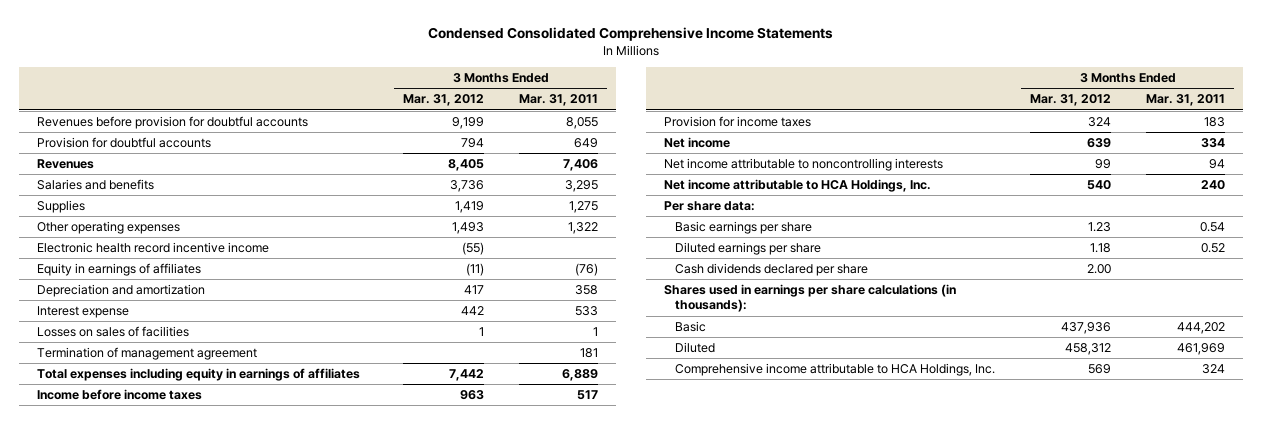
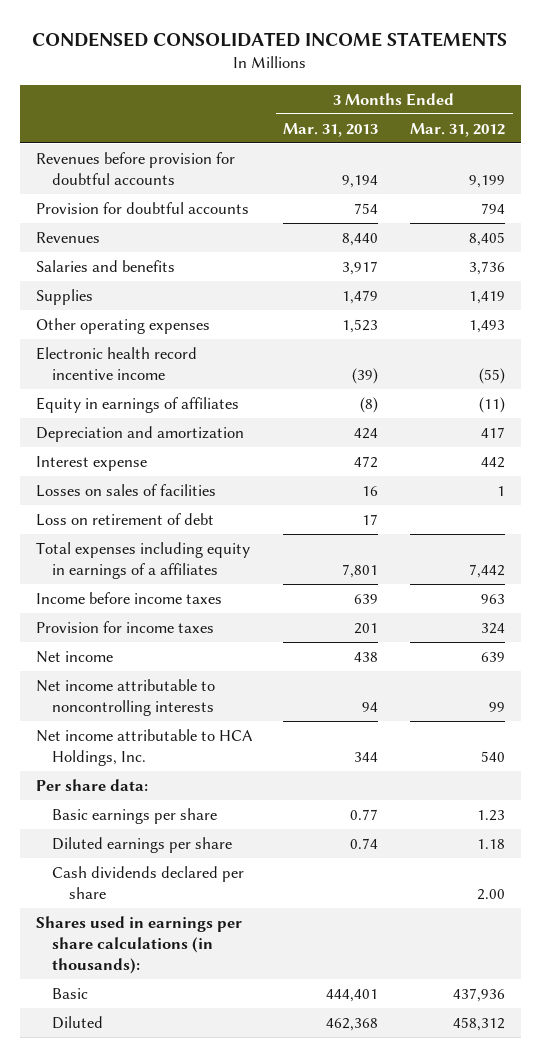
[428,27,834,42] Condensed Consolidated Comprehensive Income Statements -> [32,31,508,47] CONDENSED CONSOLIDATED INCOME STATEMENTS
[519,94,599,107] Mar. 31, 2011 -> none
none -> [283,122,379,137] Mar. 31, 2013
[36,346,257,360] Termination of management agreement -> none
none -> [35,512,214,526] Loss on retirement of debt
[36,367,360,381] Total expenses including equity in earnings of affiliates -> [35,541,250,579] Total expenses including equity in earnings of a affiliates
[675,362,996,376] Comprehensive income attributable to HCA Holdings, Inc. -> none

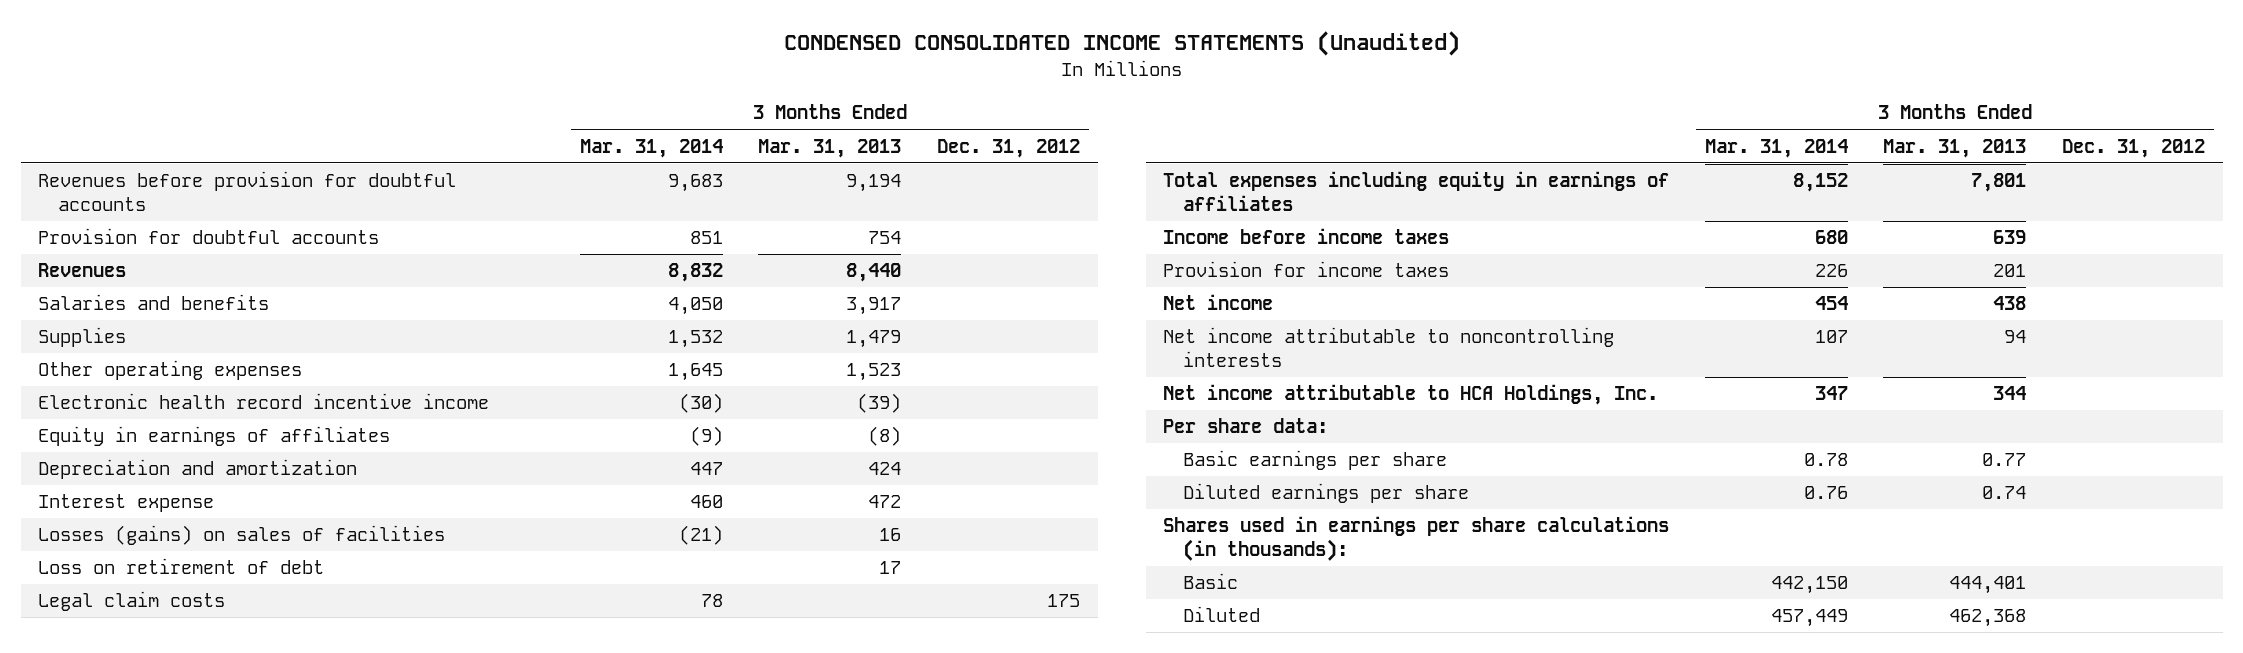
[32,31,508,47] CONDENSED CONSOLIDATED INCOME STATEMENTS -> [783,31,1460,57] CONDENSED CONSOLIDATED INCOME STATEMENTS (Unaudited)
[410,122,506,137] Mar. 31, 2012 -> none
none -> [579,138,723,158] Mar. 31, 2014
none -> [936,138,1080,158] Dec. 31, 2012
[35,483,216,497] Losses on sales of facilities -> [38,525,446,546] Losses (gains) on sales of facilities
none -> [38,591,226,612] Legal claim costs
[35,541,250,579] Total expenses including equity in earnings of a affiliates -> [1163,171,1670,211] Total expenses including equity in earnings of affiliates
[52,865,245,899] Cash dividends declared per share -> none

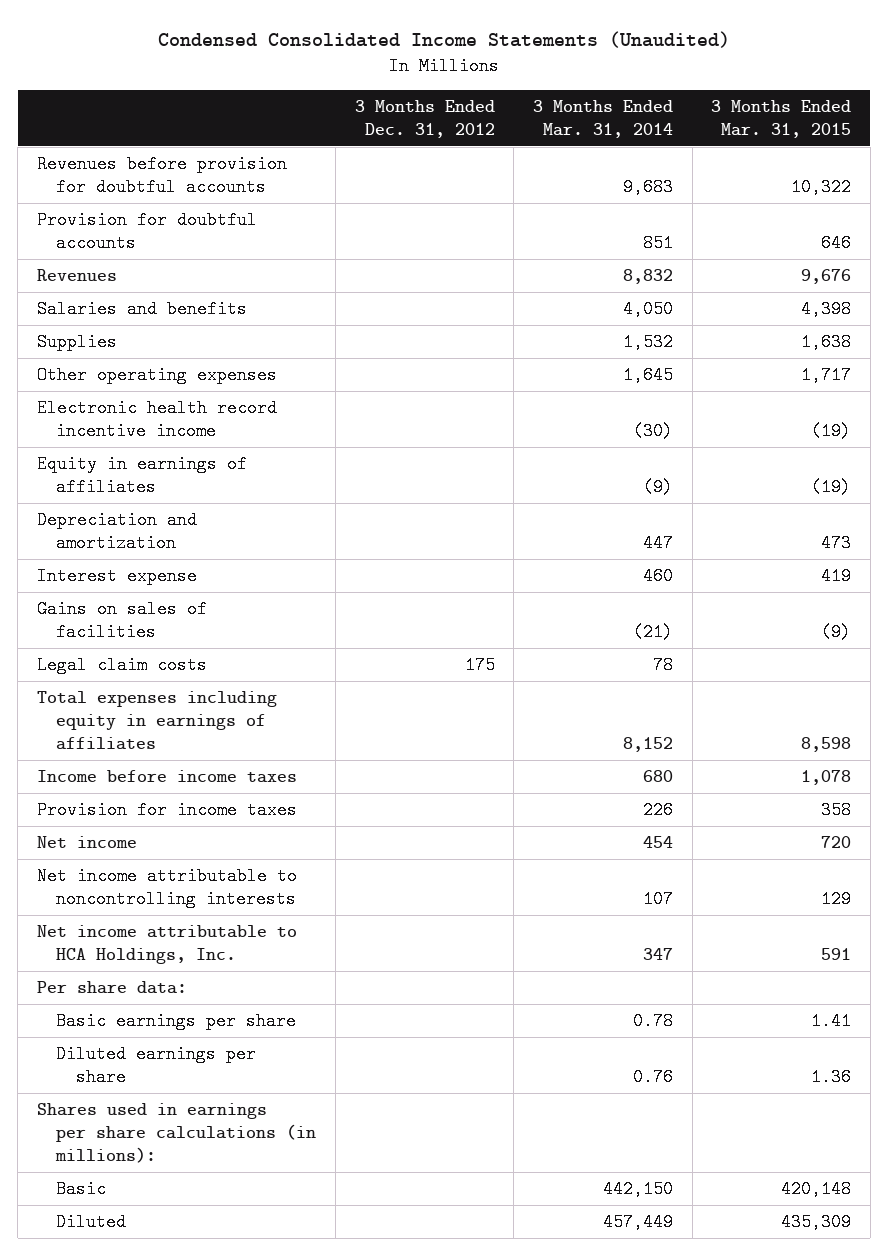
[783,31,1460,57] CONDENSED CONSOLIDATED INCOME STATEMENTS (Unaudited) -> [158,31,731,49] Condensed Consolidated Income Statements (Unaudited)
[758,138,902,158] Mar. 31, 2013 -> none
none -> [711,99,852,138] 3 Months Ended Mar. 31, 2015
[38,558,325,575] Loss on retirement of debt -> none
[38,525,446,546] Losses (gains) on sales of facilities -> [37,600,208,642] Gains on sales of facilities
[1163,516,1670,561] Shares used in earnings per share calculations (in thousands): -> [37,1103,317,1164] Shares used in earnings per share calculations (in millions):

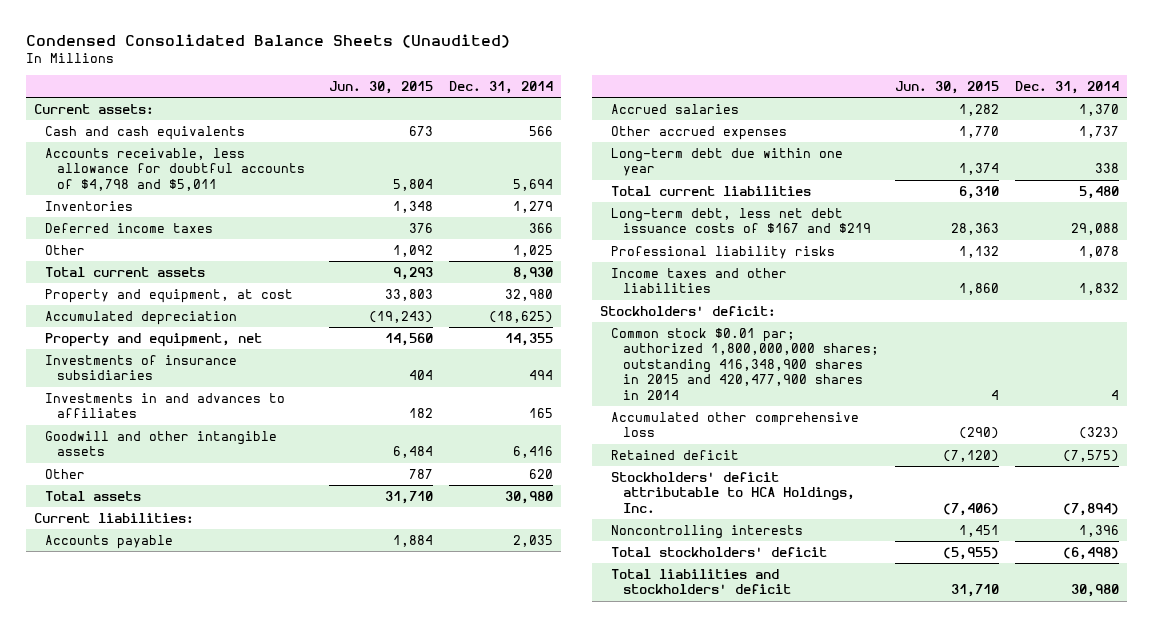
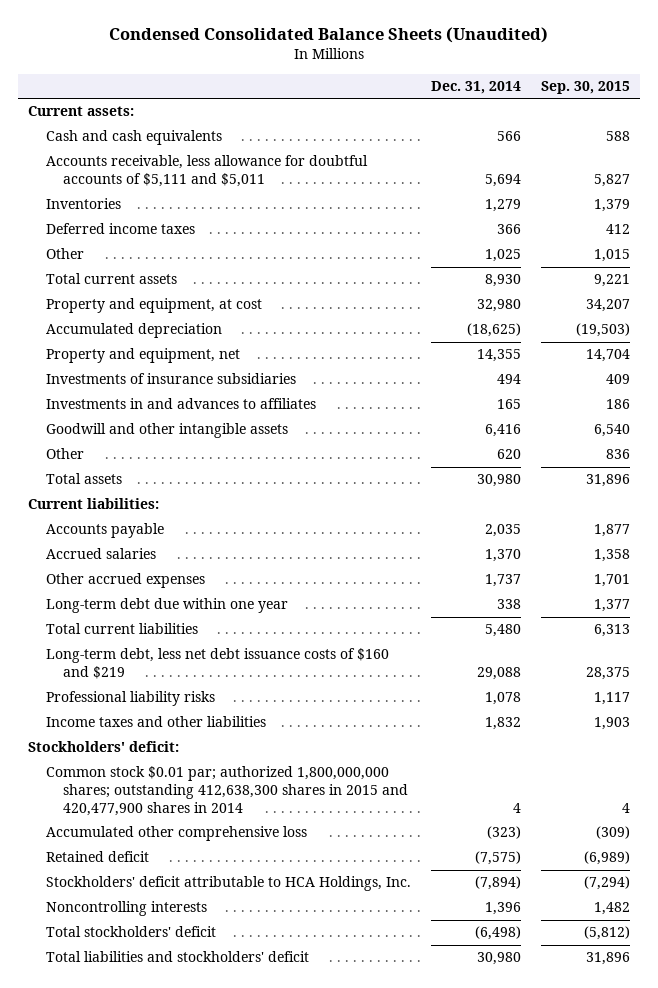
[328,81,433,95] Jun. 30, 2015 -> none
none -> [540,81,630,95] Sep. 30, 2015
[45,147,305,191] Accounts receivable, less allowance for doubtful accounts of $4,798 and $5,011 -> [45,155,368,188] Accounts receivable, less allowance for doubtful accounts of $5,111 and $5,011
[611,207,871,234] Long-term debt, less net debt issuance costs of $167 and $219 -> [45,648,389,680] Long-term debt, less net debt issuance costs of $160 and $219
[611,327,879,401] Common stock $0.01 par; authorized 1,800,000,000 shares; outstanding 416,348,900 shares in 2015 and 420,477,900 shares in 2014 -> [45,766,409,817] Common stock $0.01 par; authorized 1,800,000,000 shares; outstanding 412,638,300 shares in 2015 and 420,477,900 shares in 2014

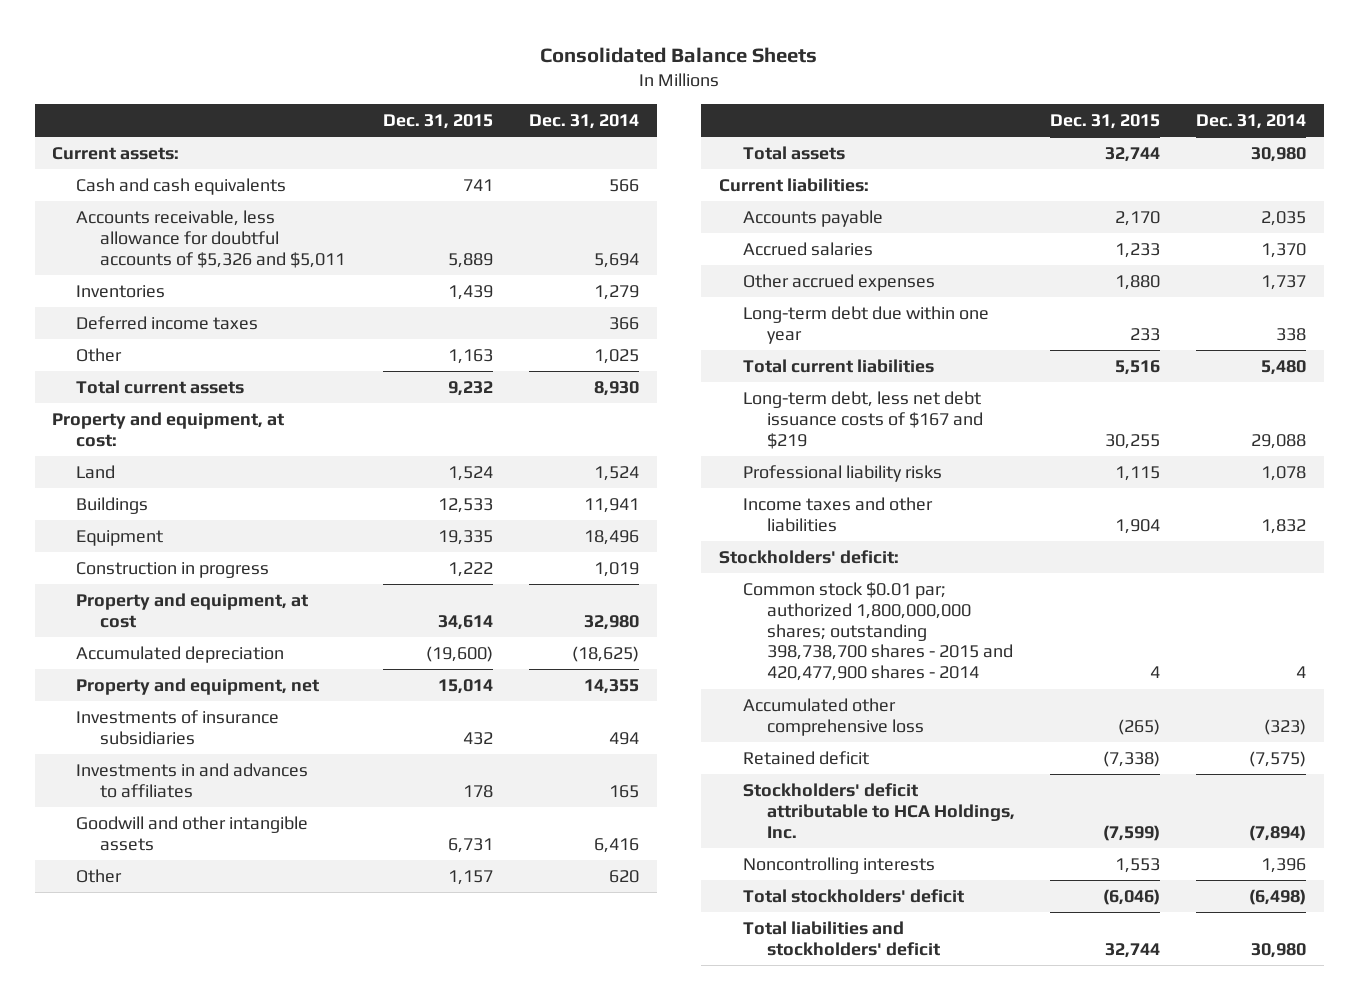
[108,27,548,44] Condensed Consolidated Balance Sheets (Unaudited) -> [540,47,818,64] Consolidated Balance Sheets
[540,81,630,95] Sep. 30, 2015 -> none
none -> [383,113,494,129] Dec. 31, 2015
[45,155,368,188] Accounts receivable, less allowance for doubtful accounts of $5,111 and $5,011 -> [76,209,345,268] Accounts receivable, less allowance for doubtful accounts of $5,326 and $5,011
none -> [52,411,285,447] Property and equipment, at cost:
none -> [76,464,116,479] Land
none -> [76,496,149,514] Buildings
none -> [76,529,164,546] Equipment
none -> [76,561,270,578] Construction in progress
[45,648,389,680] Long-term debt, less net debt issuance costs of $160 and $219 -> [743,390,983,449] Long-term debt, less net debt issuance costs of $167 and $219
[45,766,409,817] Common stock $0.01 par; authorized 1,800,000,000 shares; outstanding 412,638,300 shares in 2015 and 420,477,900 shares in 2014 -> [743,581,1013,682] Common stock $0.01 par; authorized 1,800,000,000 shares; outstanding 398,738,700 shares - 2015 and 420,477,900 shares - 2014

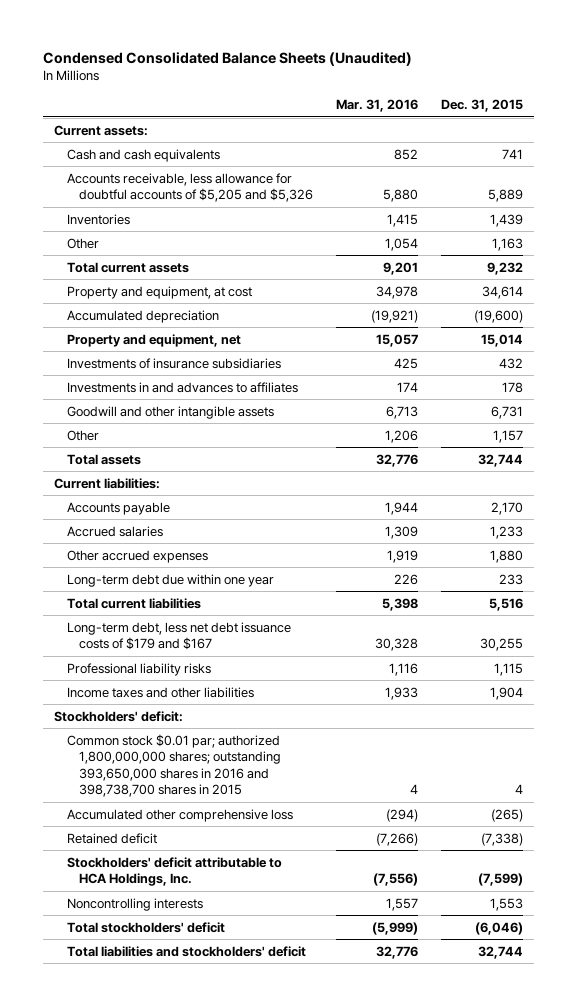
[540,47,818,64] Consolidated Balance Sheets -> [43,51,413,66] Condensed Consolidated Balance Sheets (Unaudited)
[529,113,640,129] Dec. 31, 2014 -> none
none -> [336,99,419,113] Mar. 31, 2016
[76,209,345,268] Accounts receivable, less allowance for doubtful accounts of $5,326 and $5,011 -> [66,172,314,203] Accounts receivable, less allowance for doubtful accounts of $5,205 and $5,326
[76,315,259,330] Deferred income taxes -> none
[52,411,285,447] Property and equipment, at cost: -> none
[76,464,116,479] Land -> none
[76,496,149,514] Buildings -> none
[76,529,164,546] Equipment -> none
[76,561,270,578] Construction in progress -> none
[743,390,983,449] Long-term debt, less net debt issuance costs of $167 and $219 -> [66,621,291,651] Long-term debt, less net debt issuance costs of $179 and $167
[743,581,1013,682] Common stock $0.01 par; authorized 1,800,000,000 shares; outstanding 398,738,700 shares - 2015 and 420,477,900 shares - 2014 -> [66,733,282,798] Common stock $0.01 par; authorized 1,800,000,000 shares; outstanding 393,650,000 shares in 2016 and 398,738,700 shares in 2015

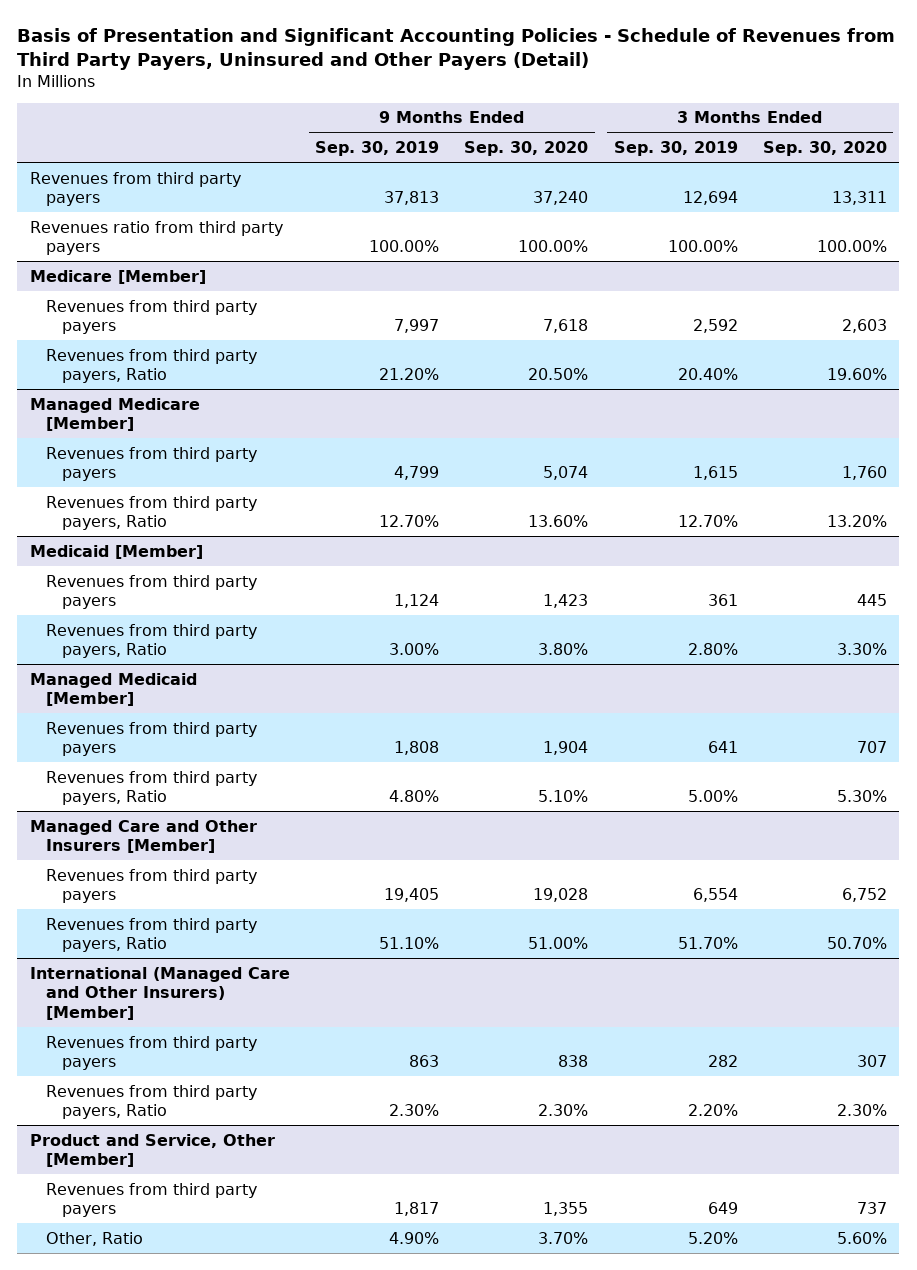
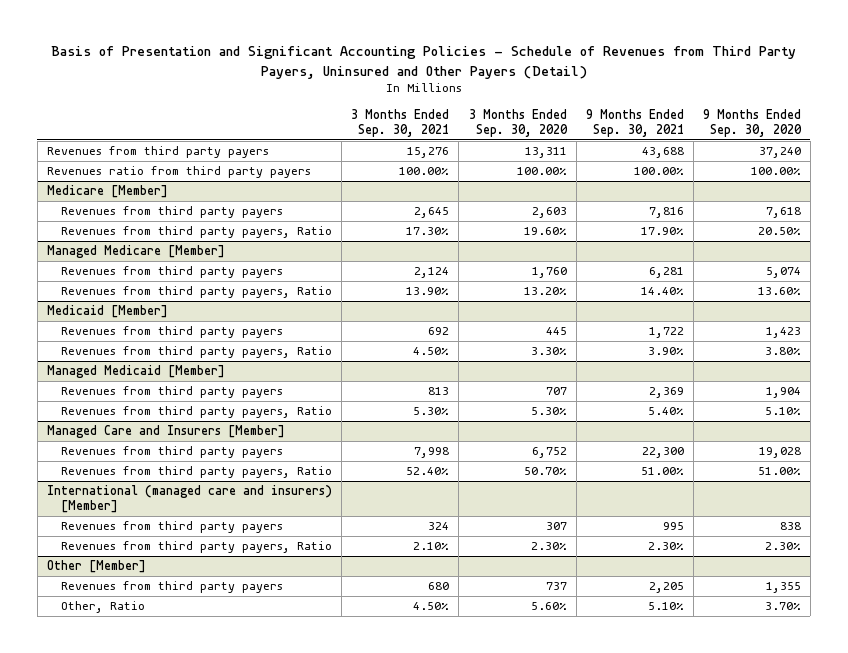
[315,140,440,156] Sep. 30, 2019 -> none
[613,140,738,156] Sep. 30, 2019 -> none
none -> [351,109,450,137] 3 Months Ended Sep. 30, 2021
none -> [585,109,684,137] 9 Months Ended Sep. 30, 2021
[30,819,258,854] Managed Care and Other Insurers [Member] -> [46,425,285,439] Managed Care and Insurers [Member]
[30,966,291,1020] International (Managed Care and Other Insurers) [Member] -> [46,485,332,514] International (managed care and insurers) [Member]
[30,1133,276,1168] Product and Service, Other [Member] -> [46,560,146,574] Other [Member]

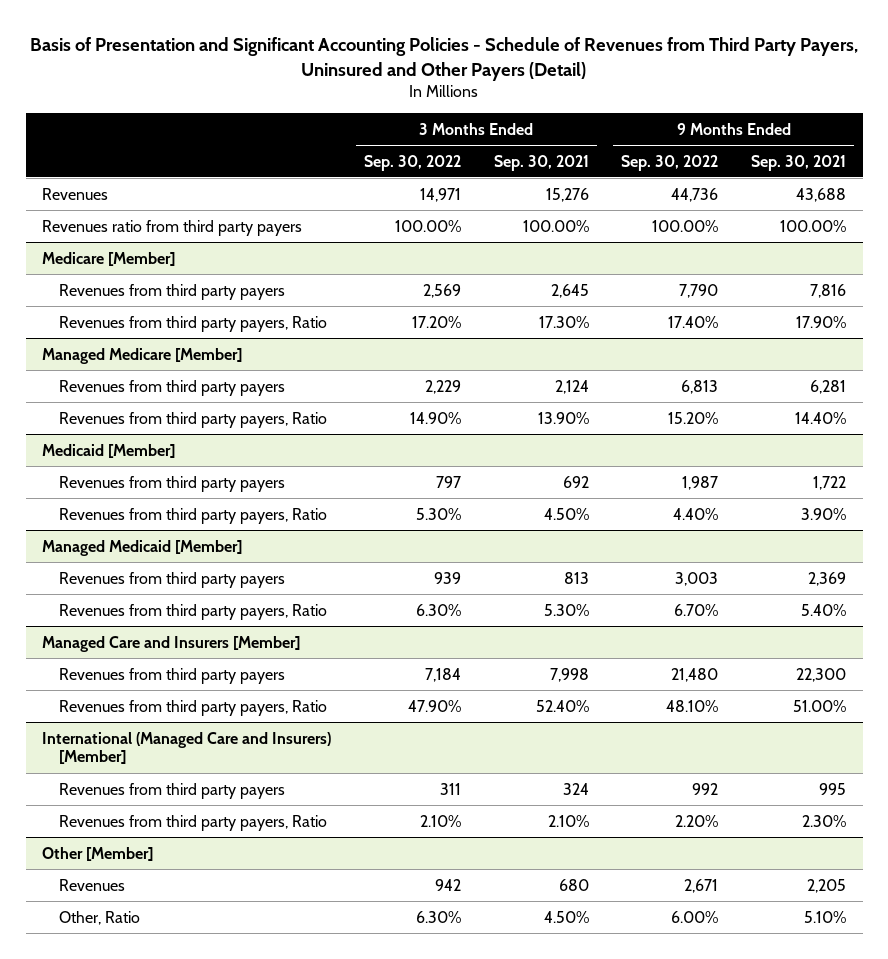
[468,109,568,137] 3 Months Ended Sep. 30, 2020 -> none
[702,109,802,137] 9 Months Ended Sep. 30, 2020 -> none
none -> [363,154,461,171] Sep. 30, 2022
none -> [621,154,719,171] Sep. 30, 2022
[46,146,269,159] Revenues from third party payers -> [42,187,109,200] Revenues
[46,485,332,514] International (managed care and insurers) [Member] -> [42,731,332,765] International (Managed Care and Insurers) [Member]
[61,581,284,594] Revenues from third party payers -> [59,878,126,891] Revenues

